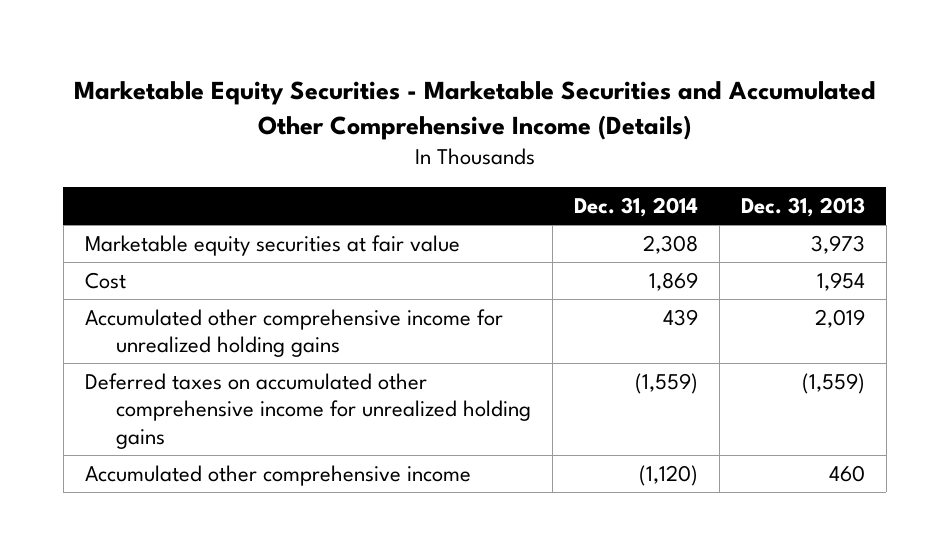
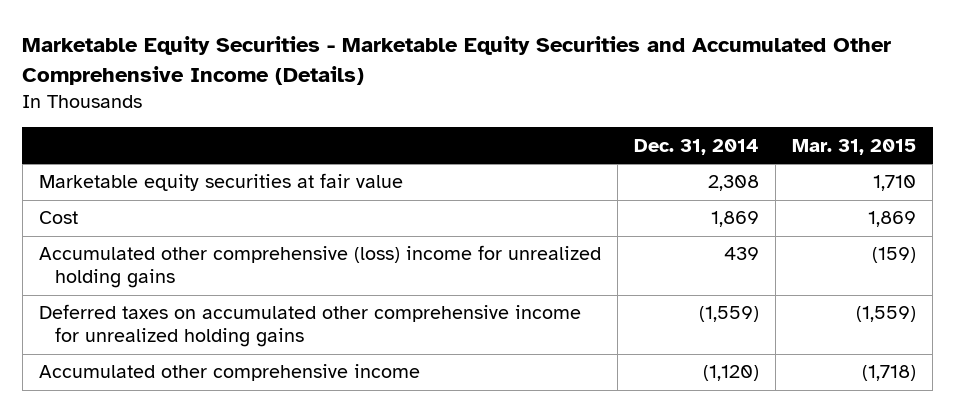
[73,80,876,140] Marketable Equity Securities - Marketable Securities and Accumulated Other Comprehensive Income (Details) -> [22,36,892,86] Marketable Equity Securities - Marketable Equity Securities and Accumulated Other Comprehensive Income (Details)
[740,197,865,218] Dec. 31, 2013 -> none
none -> [792,138,917,155] Mar. 31, 2015
[84,308,503,358] Accumulated other comprehensive income for unrealized holding gains -> [38,245,601,289] Accumulated other comprehensive (loss) income for unrealized holding gains

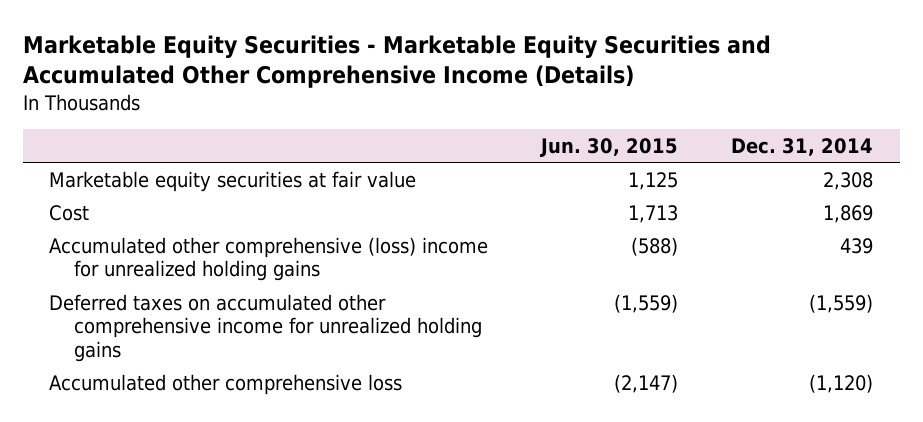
[792,138,917,155] Mar. 31, 2015 -> none
none -> [540,137,679,157] Jun. 30, 2015
[38,364,420,382] Accumulated other comprehensive income -> [49,373,403,395] Accumulated other comprehensive loss

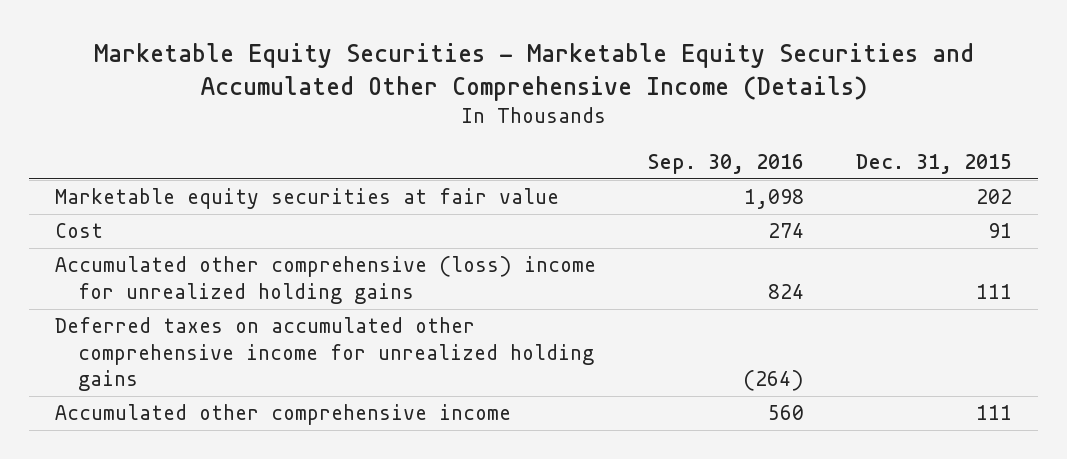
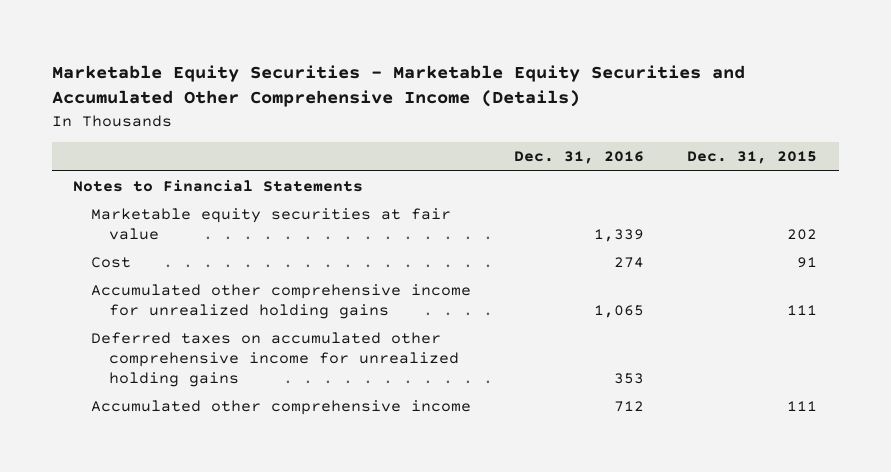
[648,153,805,174] Sep. 30, 2016 -> none
none -> [514,151,645,165] Dec. 31, 2016
none -> [73,180,364,193] Notes to Financial Statements
[55,256,597,304] Accumulated other comprehensive (loss) income for unrealized holding gains -> [91,284,472,319] Accumulated other comprehensive income for unrealized holding gains

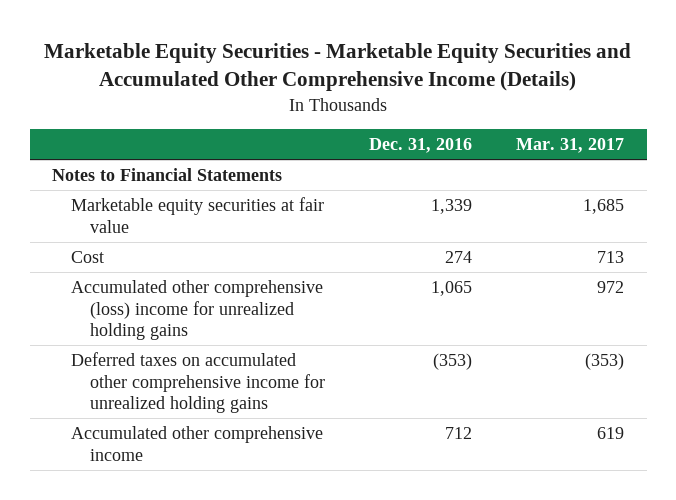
[687,151,818,165] Dec. 31, 2015 -> none
none -> [516,137,625,153] Mar. 31, 2017
[91,284,472,319] Accumulated other comprehensive income for unrealized holding gains -> [70,279,323,341] Accumulated other comprehensive (loss) income for unrealized holding gains
[614,372,645,384] 353 -> [433,352,473,370] (353)

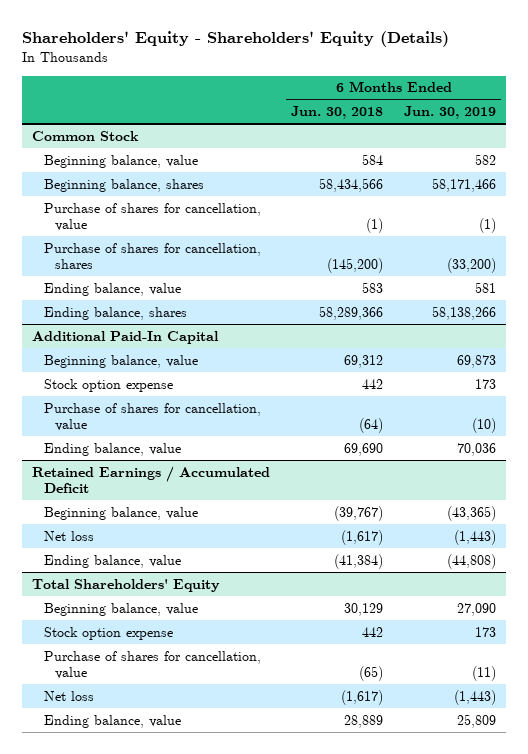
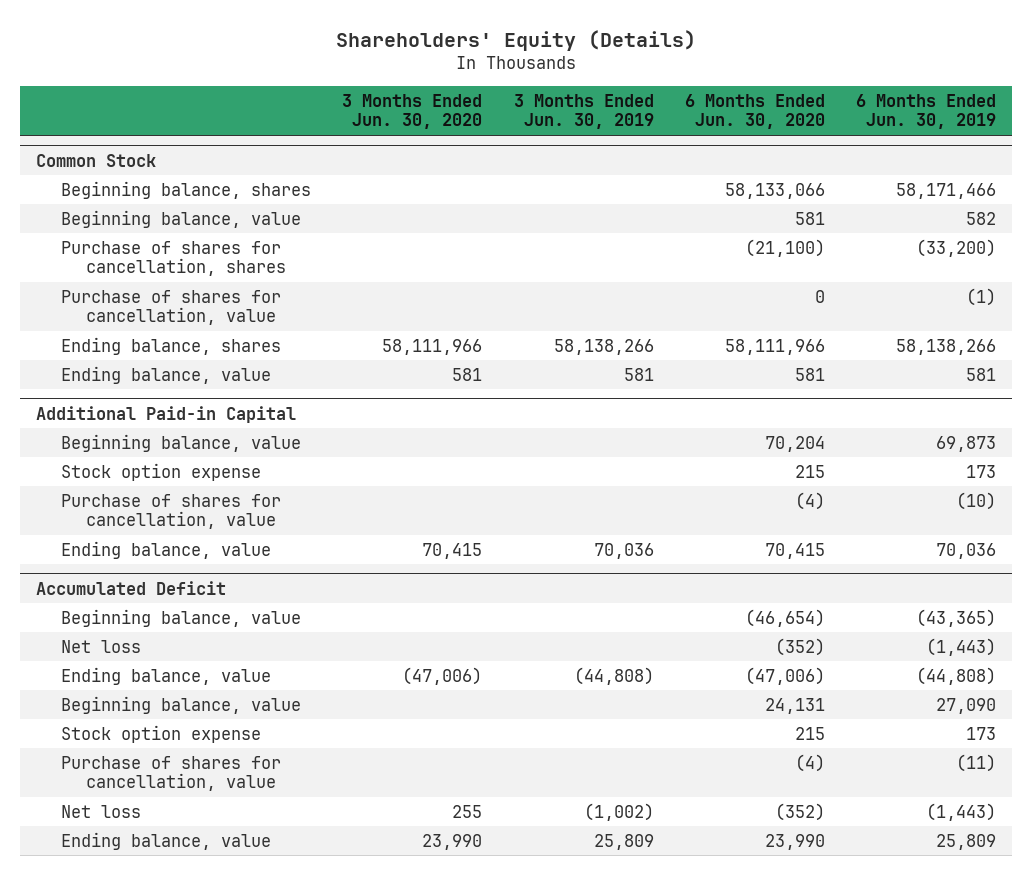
[22,31,450,48] Shareholders' Equity - Shareholders' Equity (Details) -> [335,29,696,51] Shareholders' Equity (Details)
[291,106,384,120] Jun. 30, 2018 -> none
none -> [342,93,483,130] 3 Months Ended Jun. 30, 2020
none -> [513,93,654,130] 3 Months Ended Jun. 30, 2019
none -> [684,93,825,130] 6 Months Ended Jun. 30, 2020
[43,154,198,168] Beginning balance, value -> [61,209,302,228] Beginning balance, value
[43,202,261,232] Purchase of shares for cancellation, value -> [61,289,282,326] Purchase of shares for cancellation, value
[43,282,181,296] Ending balance, value -> [61,365,272,384] Ending balance, value
[32,330,220,344] Additional Paid-In Capital -> [35,405,296,423] Additional Paid-in Capital
[32,465,271,494] Retained Earnings / Accumulated Deficit -> [35,580,226,595] Accumulated Deficit
[32,578,221,592] Total Shareholders' Equity -> none

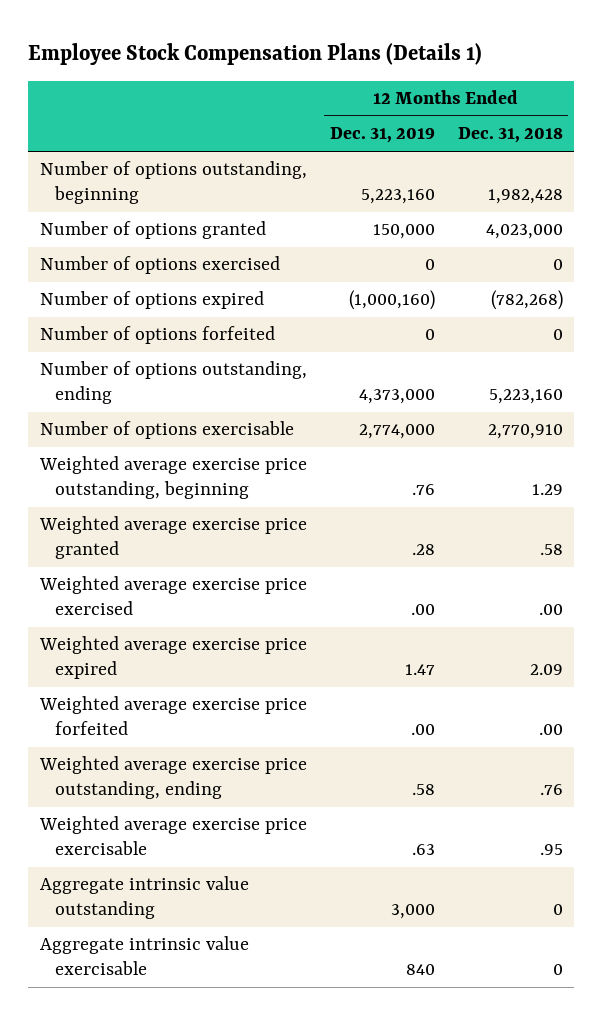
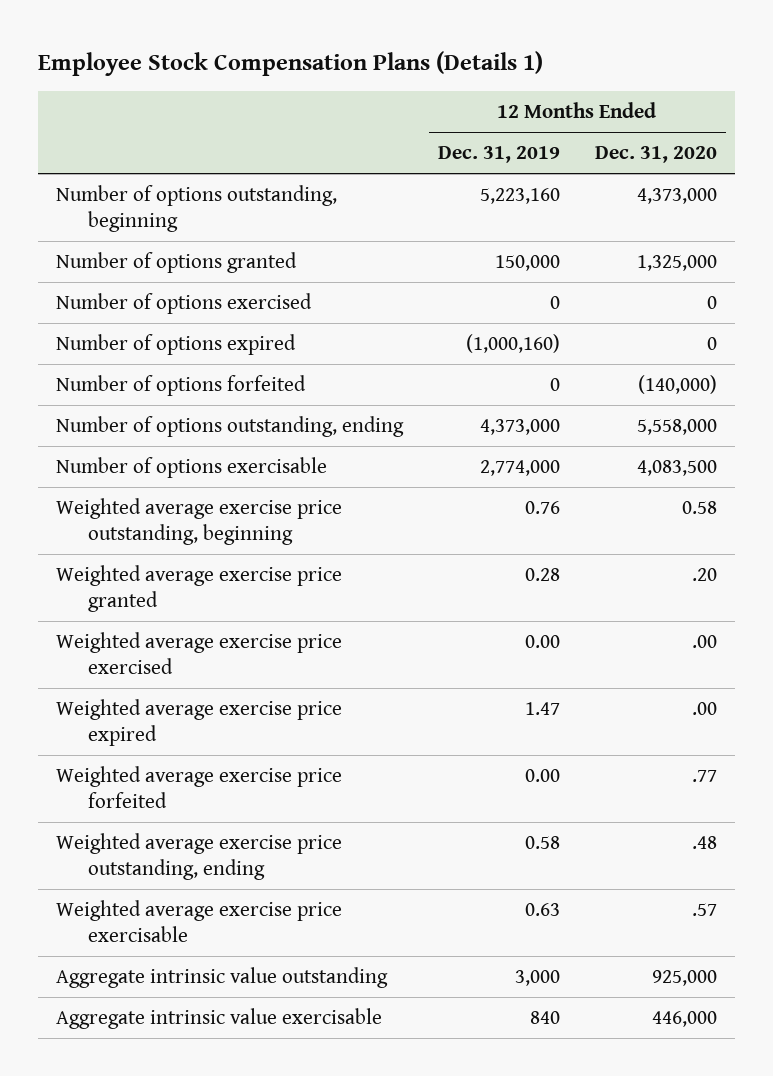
[457,127,563,144] Dec. 31, 2018 -> none
none -> [595,146,718,164] Dec. 31, 2020
[411,483,435,495] .76 -> [524,501,560,515] 0.76
[411,543,435,555] .28 -> [524,568,560,582] 0.28
[410,603,435,615] .00 -> [524,635,560,649] 0.00
[410,723,435,735] .00 -> [524,769,560,783] 0.00
[411,783,435,795] .58 -> [524,836,560,850] 0.58
[411,843,435,855] .63 -> [524,903,560,917] 0.63

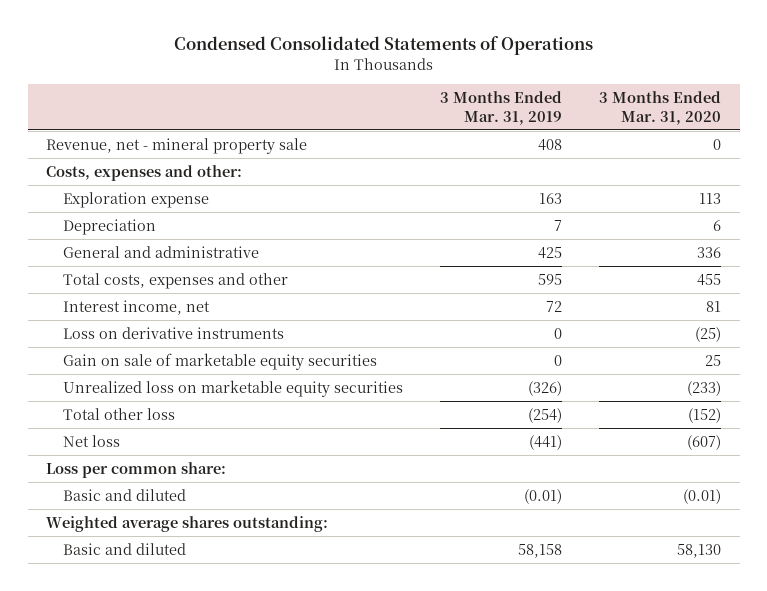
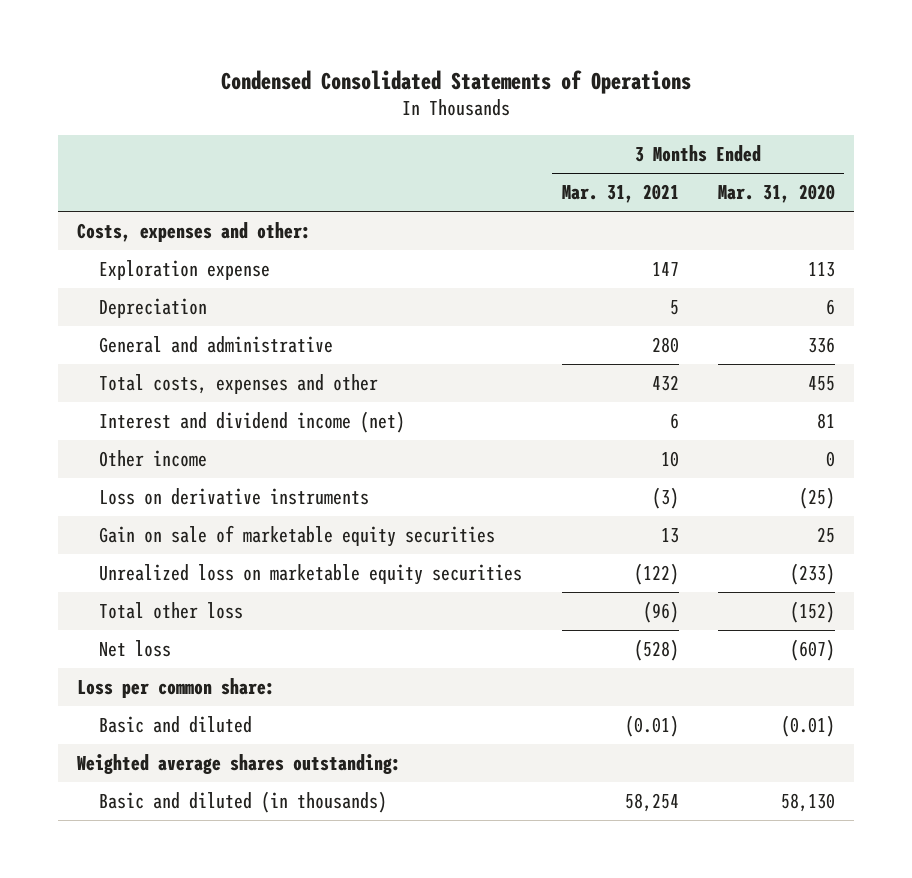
[439,91,562,125] 3 Months Ended Mar. 31, 2019 -> none
none -> [561,184,679,204] Mar. 31, 2021
[46,137,308,154] Revenue, net - mineral property sale -> none
[62,299,210,315] Interest income, net -> [99,410,406,433] Interest and dividend income (net)
none -> [99,449,208,467] Other income
[62,542,186,555] Basic and diluted -> [99,790,388,813] Basic and diluted (in thousands)

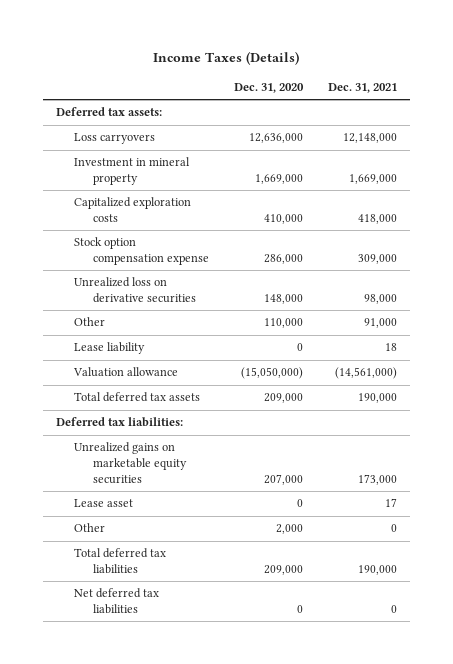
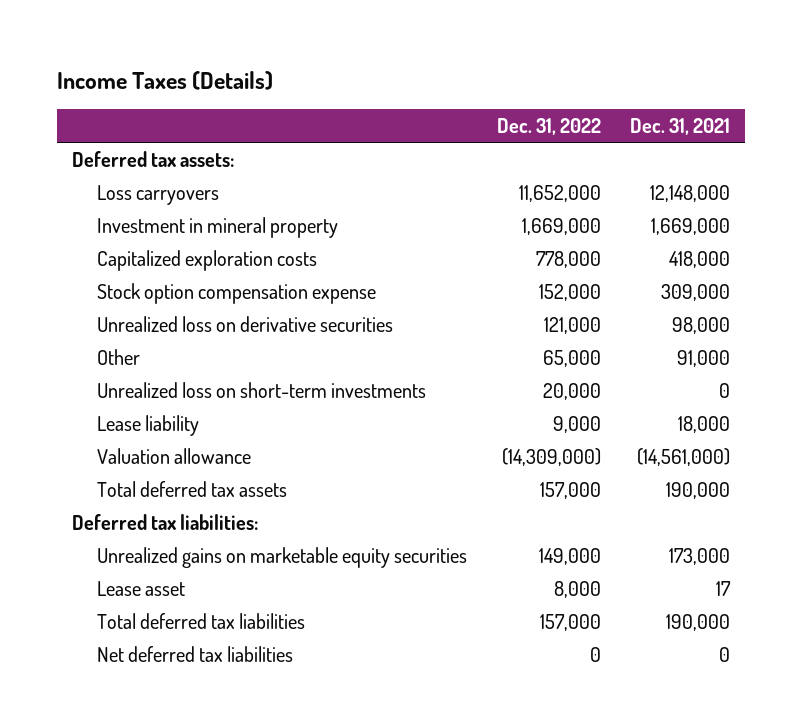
[233,82,304,93] Dec. 31, 2020 -> none
none -> [496,117,601,135] Dec. 31, 2022
none -> [97,382,427,399] Unrealized loss on short-term investments
[385,343,398,352] 18 -> [678,416,731,434] 18,000
[74,523,106,533] Other -> none

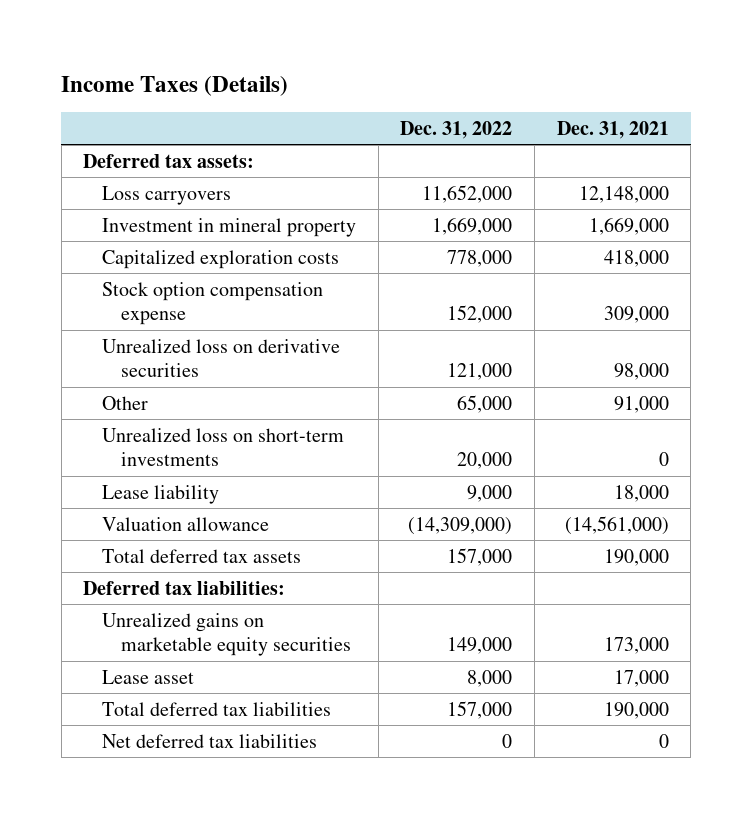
[716,581,732,597] 17 -> [613,669,669,687] 17,000

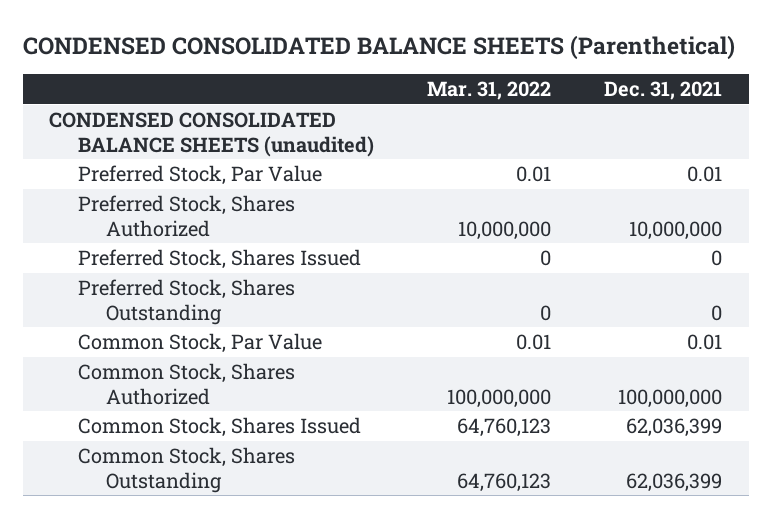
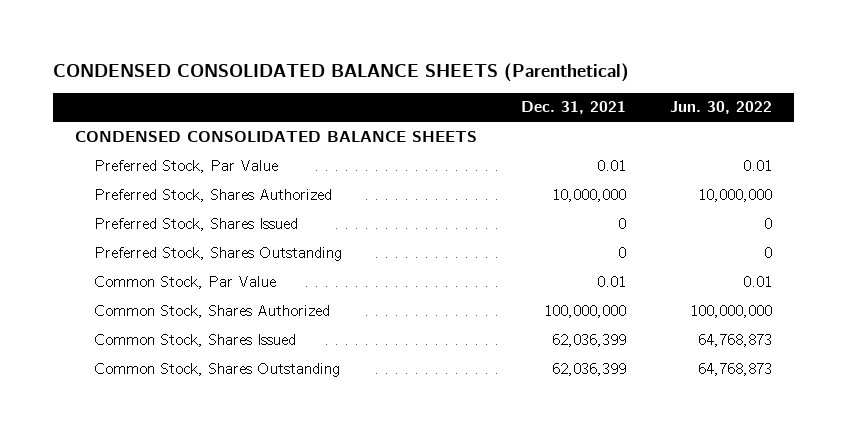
[426,81,551,101] Mar. 31, 2022 -> none
none -> [670,101,773,115] Jun. 30, 2022
[49,112,374,157] CONDENSED CONSOLIDATED BALANCE SHEETS (unaudited) -> [75,130,478,142] CONDENSED CONSOLIDATED BALANCE SHEETS

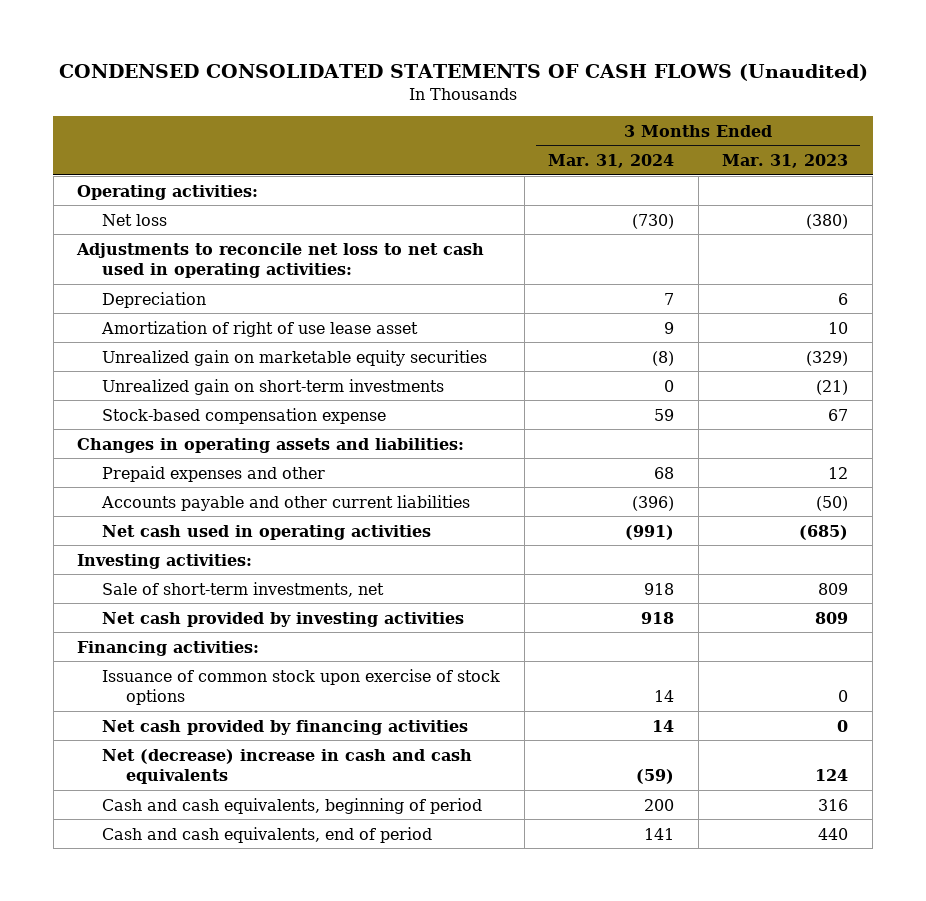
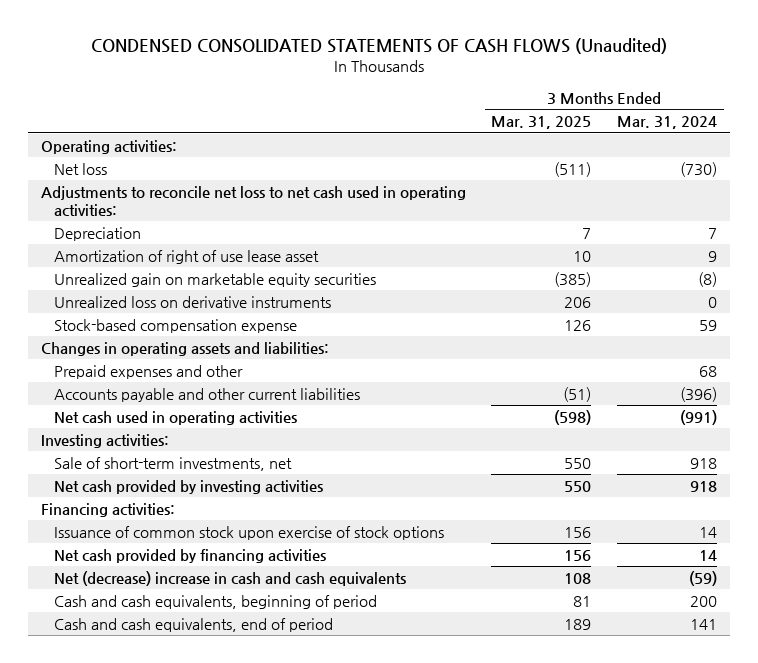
[722,154,849,169] Mar. 31, 2023 -> none
none -> [491,116,592,130] Mar. 31, 2025
[101,378,444,395] Unrealized gain on short-term investments -> none
none -> [54,295,332,308] Unrealized loss on derivative instruments

